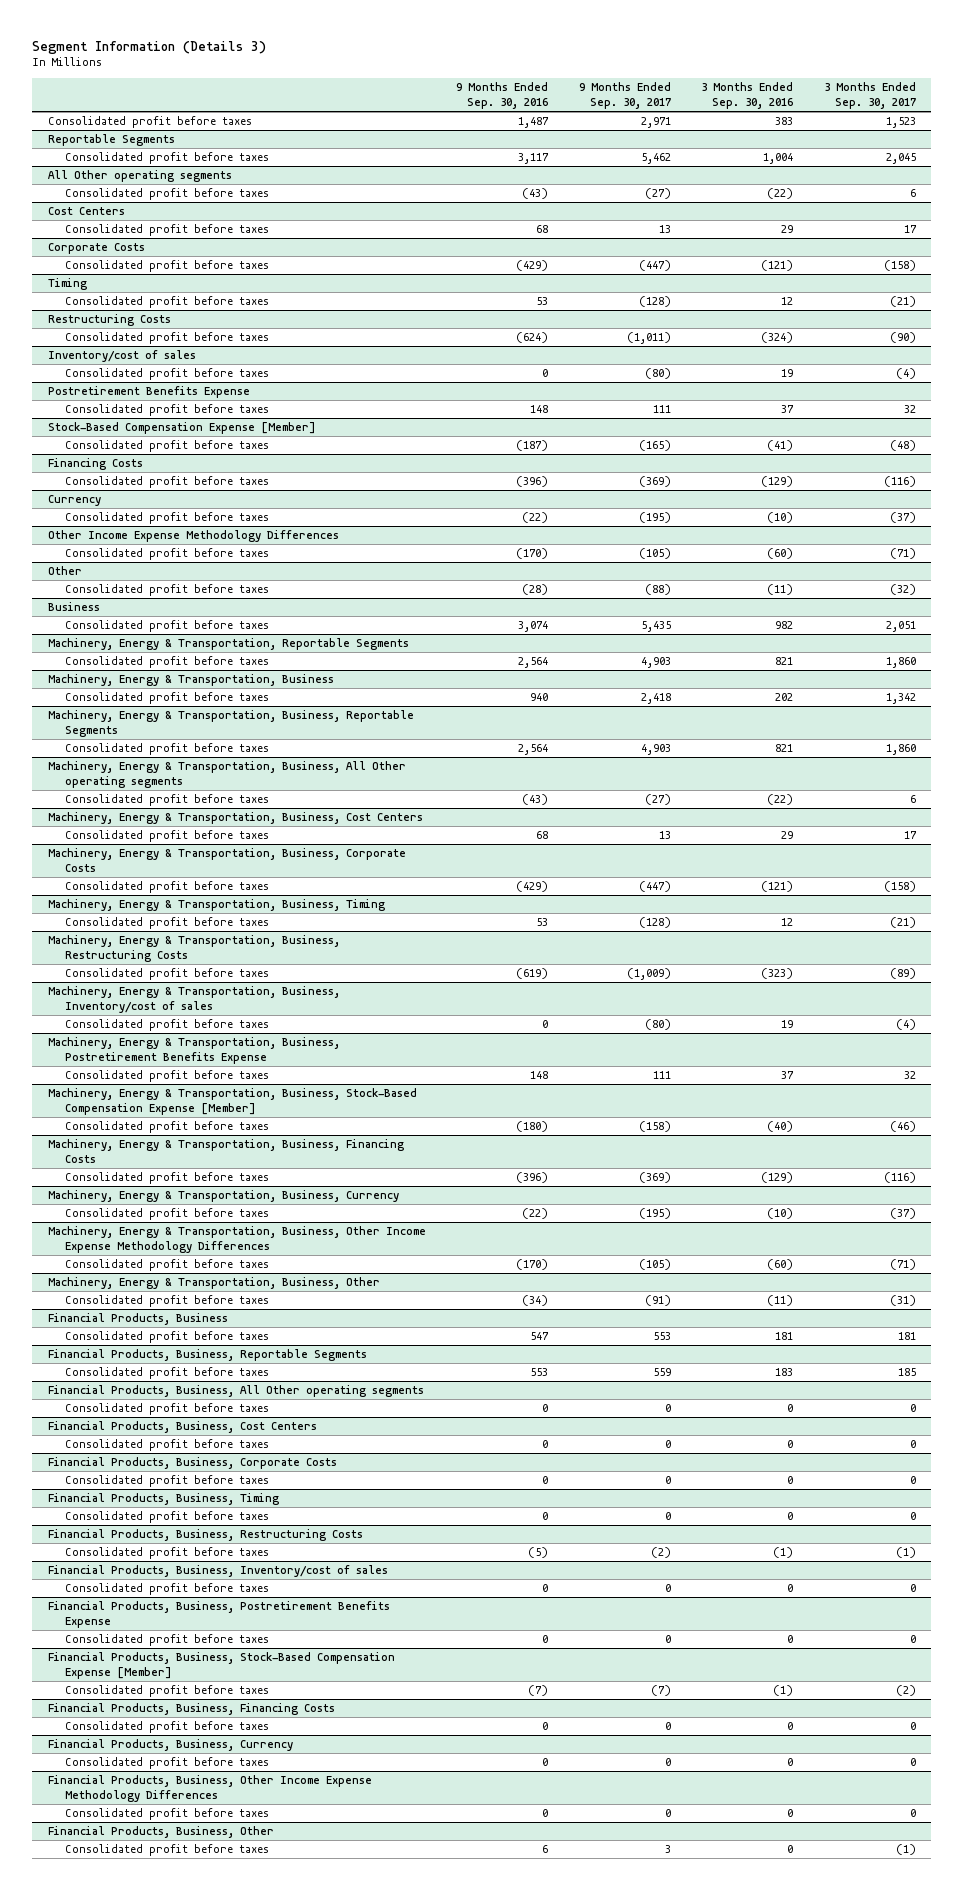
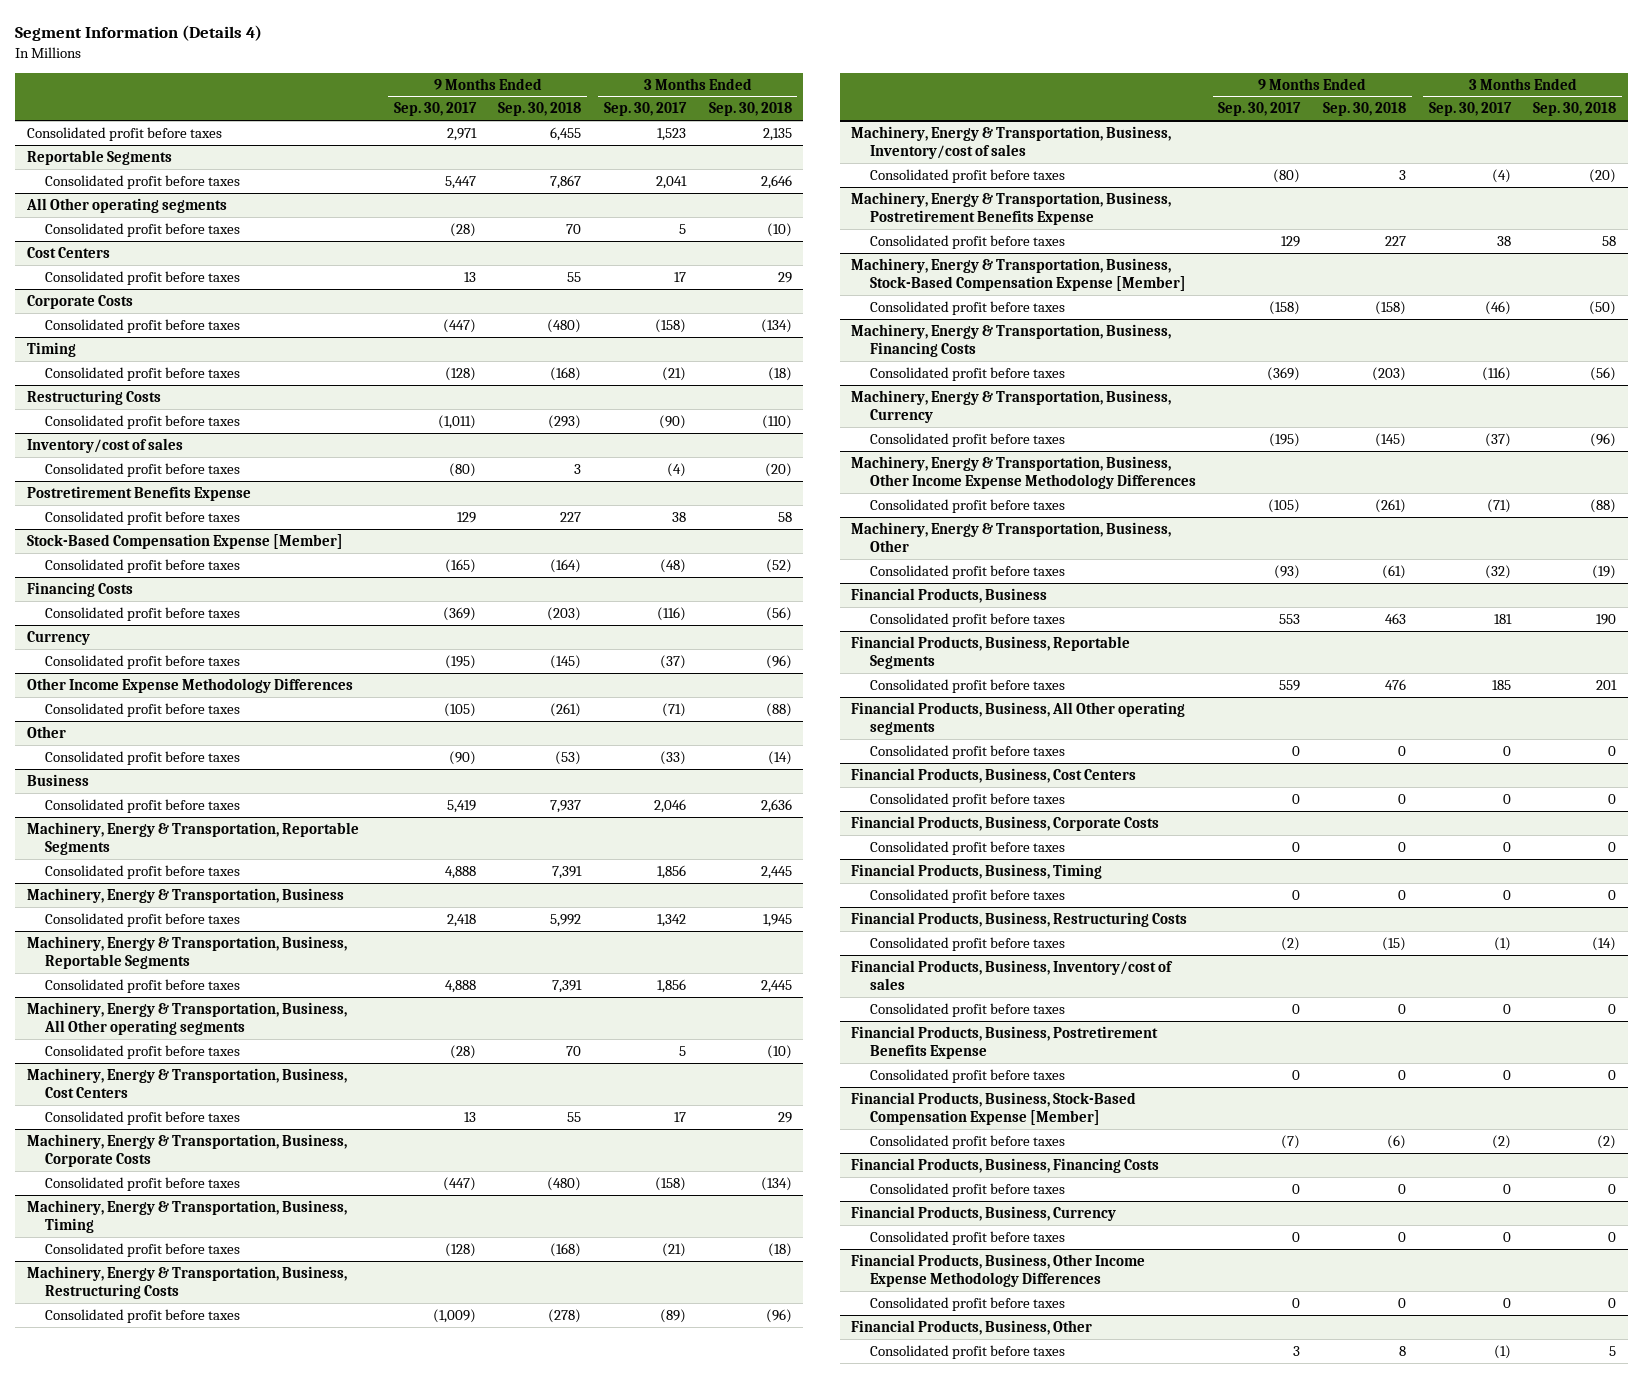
[32,40,267,54] Segment Information (Details 3) -> [15,25,263,42] Segment Information (Details 4)
[456,82,549,110] 9 Months Ended Sep. 30, 2016 -> none
[701,82,794,110] 3 Months Ended Sep. 30, 2016 -> none
none -> [498,102,582,117] Sep. 30, 2018
none -> [708,102,792,117] Sep. 30, 2018
[640,153,671,165] 5,462 -> [444,175,476,189] 5,447
[885,153,916,165] 2,045 -> [656,175,688,189] 2,041
[644,188,671,200] (27) -> [449,222,476,237] (28)
[909,189,916,198] 6 -> [679,223,687,234] 5
[652,405,671,414] 111 -> [456,511,476,523] 129
[903,405,916,414] 32 -> [672,511,687,522] 38
[644,584,671,596] (88) -> [448,750,476,765] (90)
[889,584,916,596] (32) -> [660,750,687,765] (33)
[640,621,671,633] 5,435 -> [446,799,476,813] 5,419
[885,621,916,633] 2,051 -> [654,798,687,813] 2,046
[640,657,671,669] 4,903 -> [444,865,476,879] 4,888
[885,657,916,669] 1,860 -> [657,864,687,879] 1,856
[640,744,671,756] 4,903 -> [444,979,476,993] 4,888
[885,744,916,756] 1,860 -> [657,978,687,993] 1,856
[644,794,671,806] (27) -> [449,1044,476,1059] (28)
[909,795,916,804] 6 -> [679,1045,687,1056] 5
[652,1071,671,1080] 111 -> [1281,235,1301,247] 129
[903,1071,916,1080] 32 -> [1496,235,1511,246] 38
[644,1295,671,1307] (91) -> [1274,564,1301,579] (93)
[889,1295,916,1307] (31) -> [1484,564,1511,579] (32)

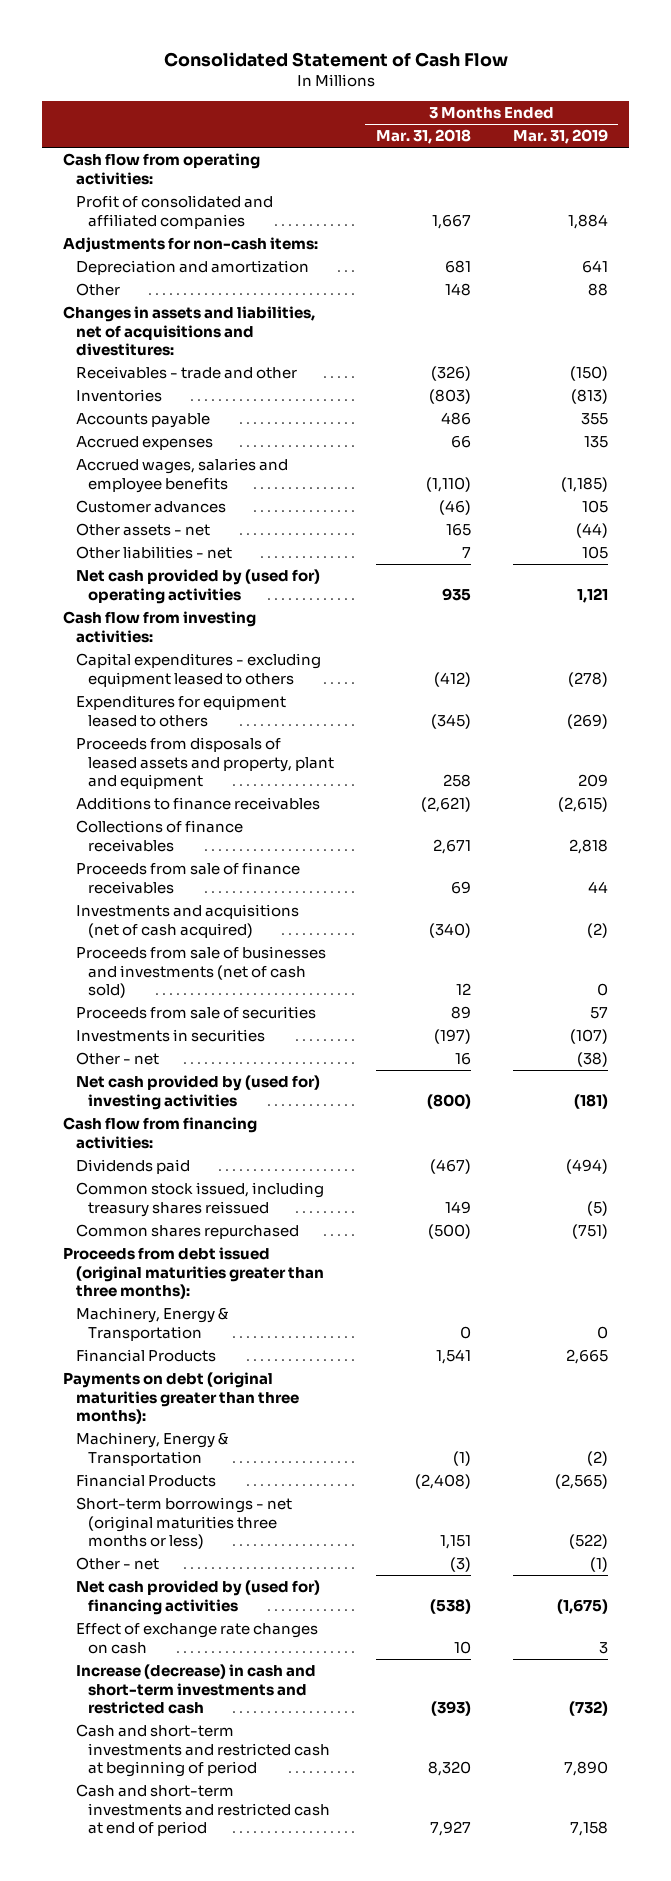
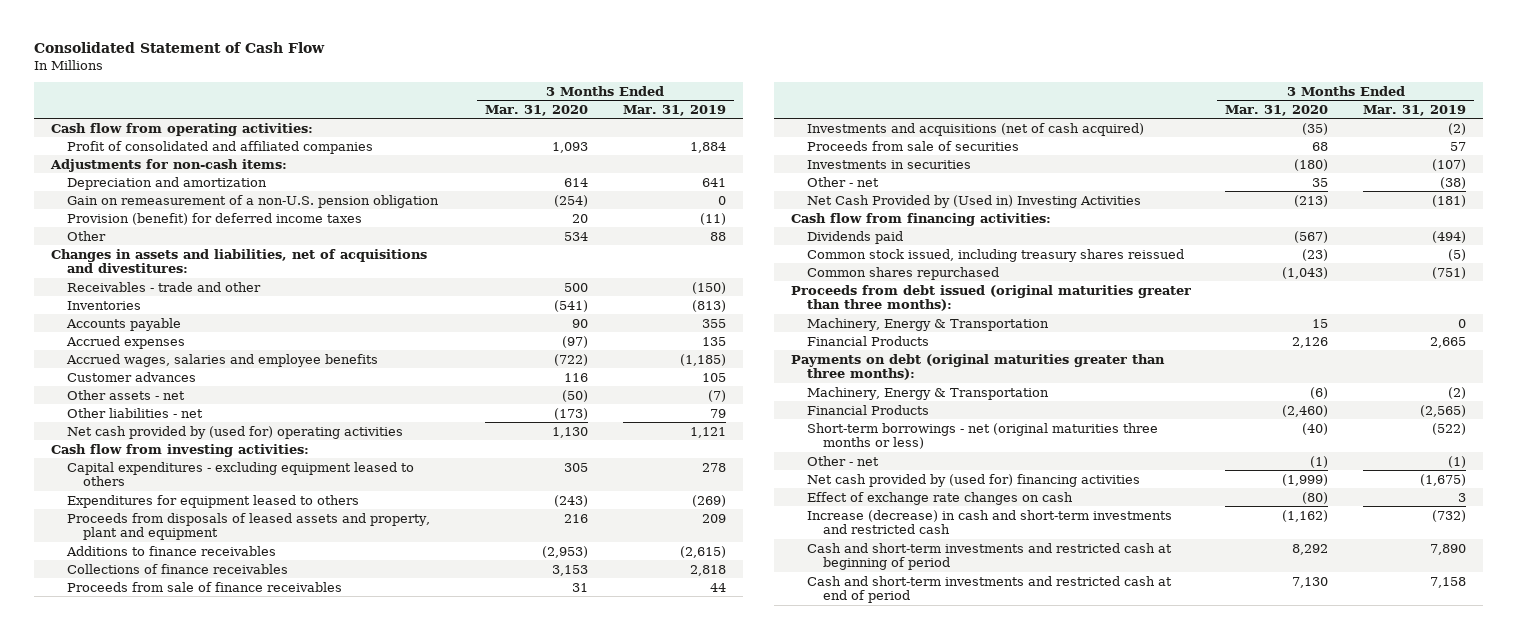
[375,129,471,145] Mar. 31, 2018 -> none
none -> [485,104,589,116] Mar. 31, 2020
none -> [67,194,440,208] Gain on remeasurement of a non-U.S. pension obligation
none -> [67,212,363,225] Provision (benefit) for deferred income taxes
[575,523,608,539] (44) -> [707,389,726,402] (7)
[581,546,608,560] 105 -> [709,408,726,418] 79
[567,671,608,687] (278) -> [701,462,726,472] 278
[75,946,326,999] Proceeds from sale of businesses and investments (net of cash sold) -> none
[75,1075,320,1110] Net cash provided by (used for) investing activities -> [807,194,1142,208] Net Cash Provided by (Used in) Investing Activities

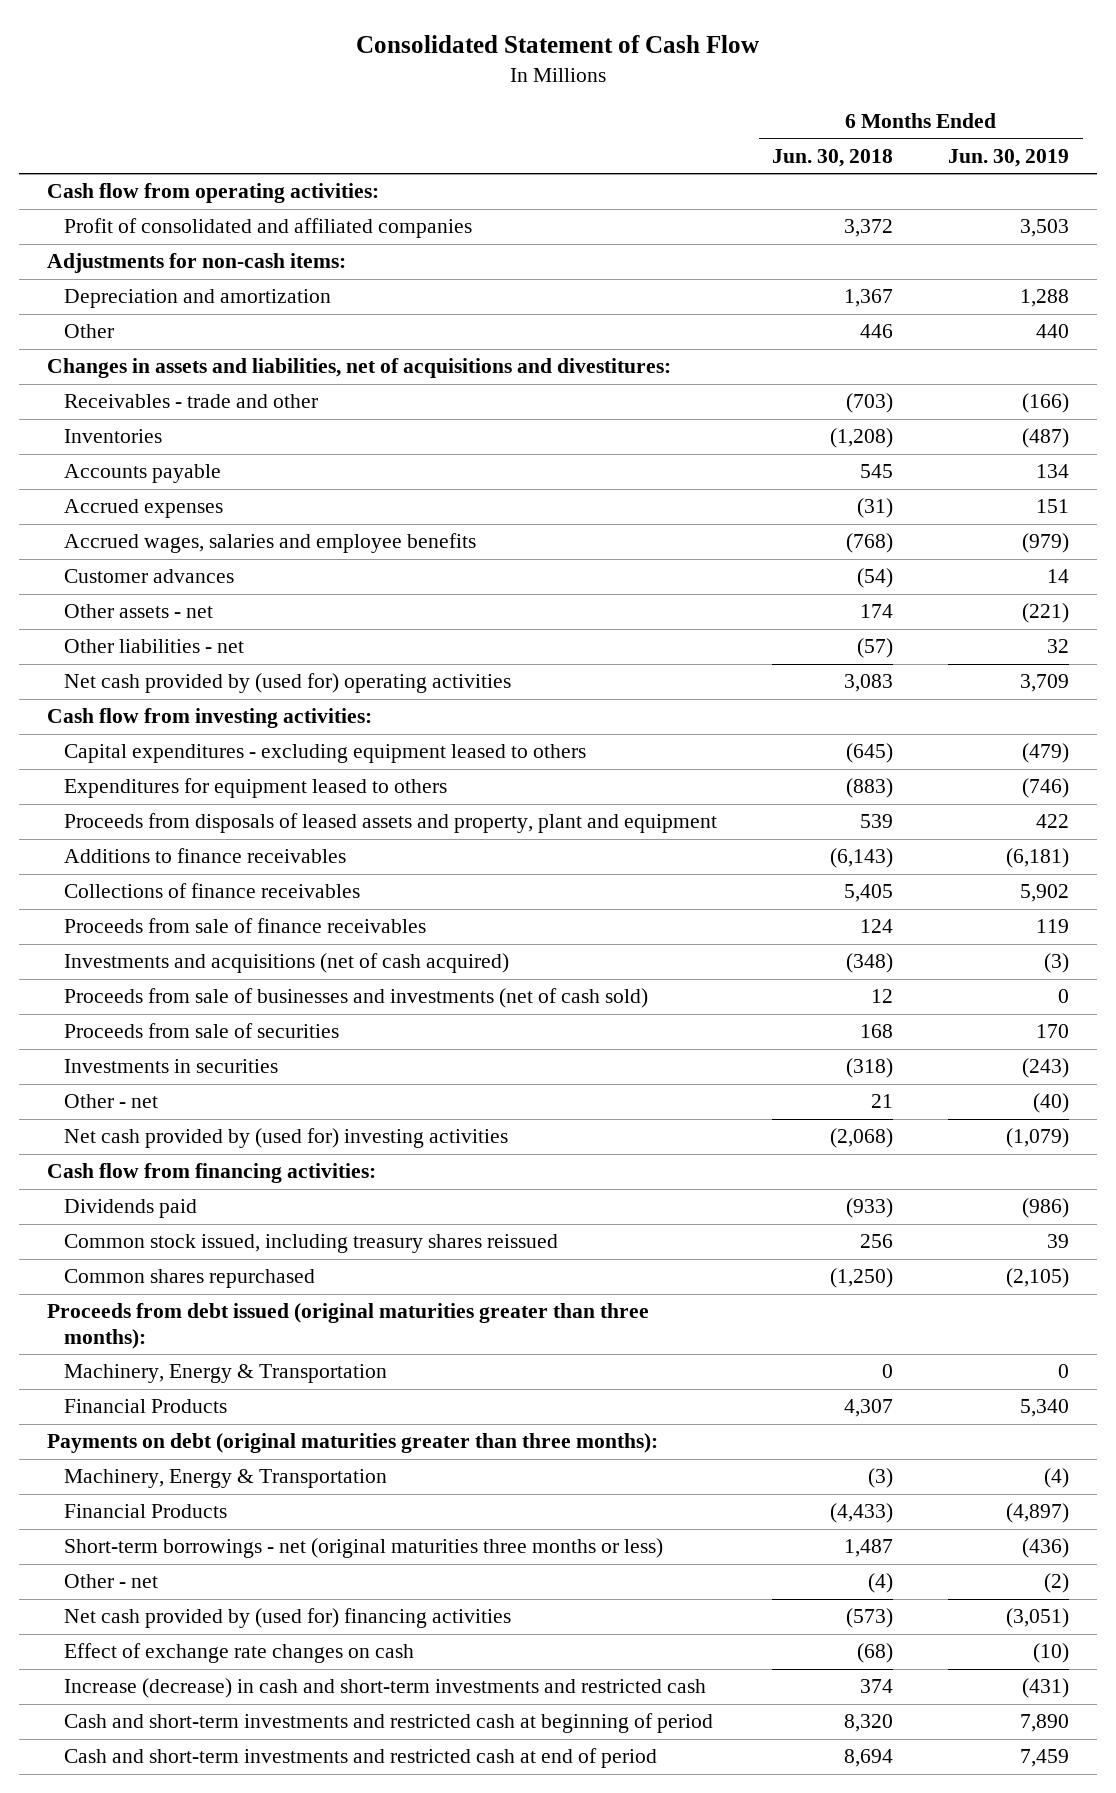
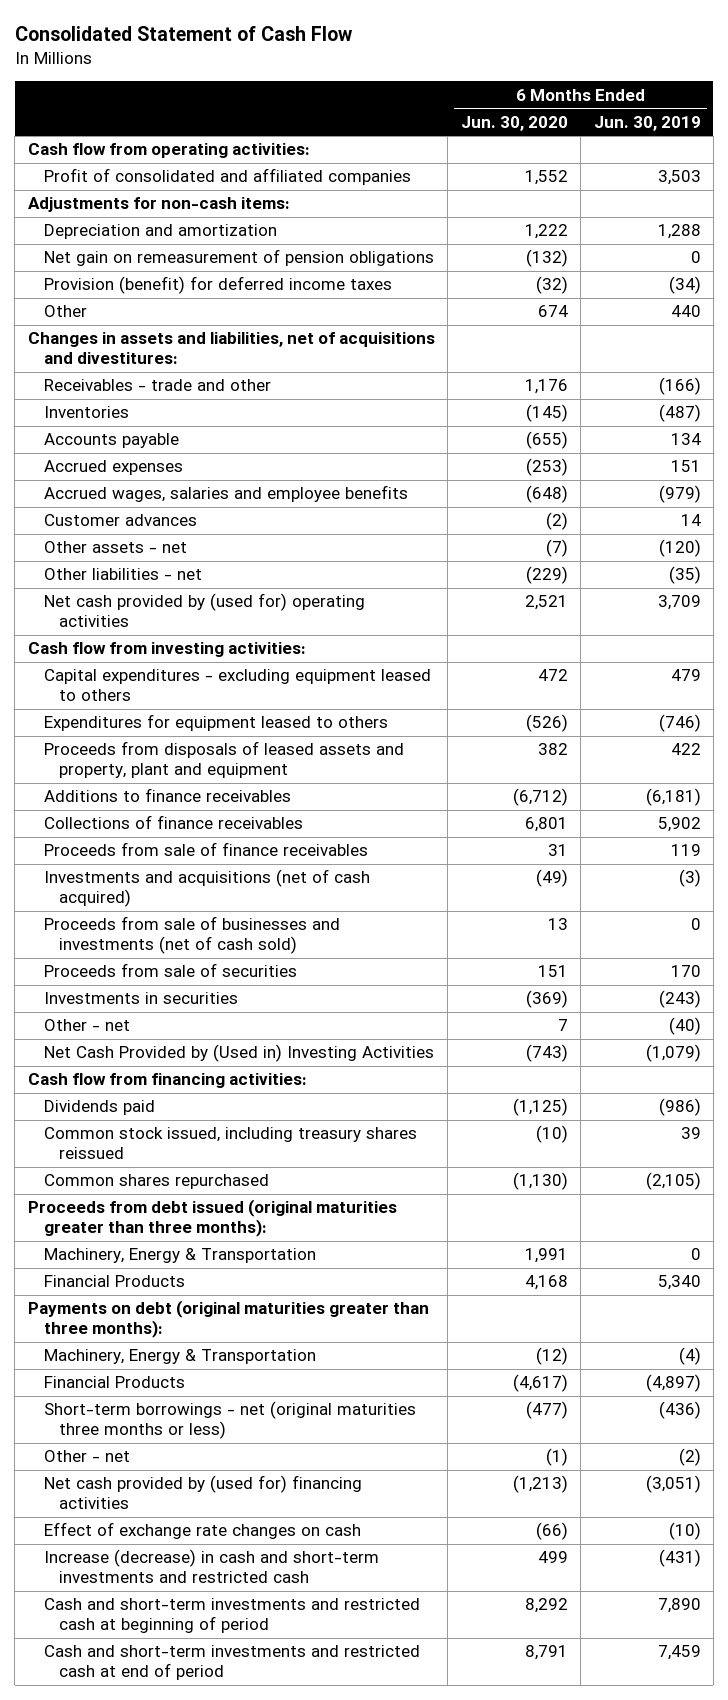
[772,148,894,167] Jun. 30, 2018 -> none
none -> [460,115,568,131] Jun. 30, 2020
none -> [43,249,434,267] Net gain on remeasurement of pension obligations
none -> [43,276,392,295] Provision (benefit) for deferred income taxes
[1022,603,1070,624] (221) -> [658,539,701,558] (120)
[1047,639,1070,654] 32 -> [668,566,701,585] (35)
[1022,743,1070,764] (479) -> [670,669,701,682] 479
[64,1128,509,1149] Net cash provided by (used for) investing activities -> [43,1044,434,1063] Net Cash Provided by (Used in) Investing Activities

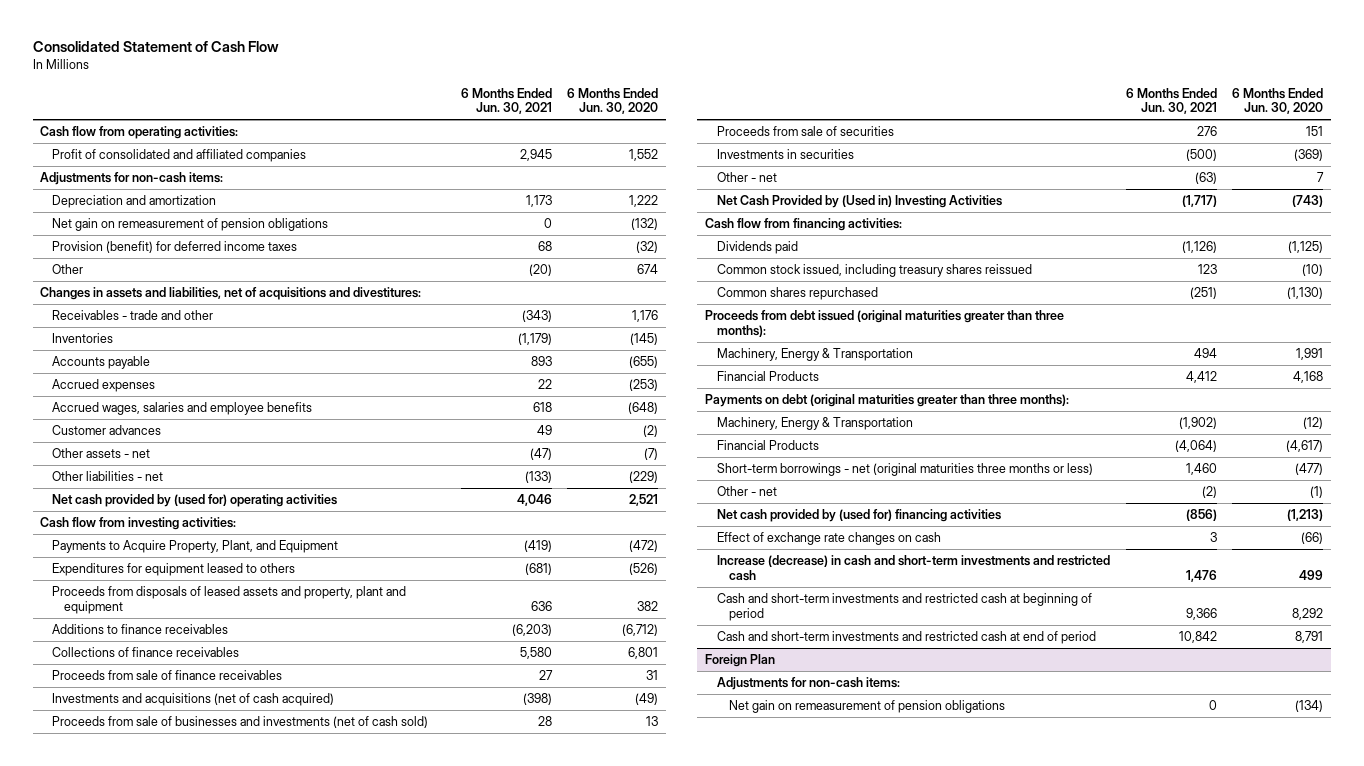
[593,115,701,131] Jun. 30, 2019 -> none
none -> [460,87,552,115] 6 Months Ended Jun. 30, 2021
[43,669,431,702] Capital expenditures - excluding equipment leased to others -> none
none -> [52,540,339,554] Payments to Acquire Property, Plant, and Equipment
none -> [705,654,776,668] Foreign Plan
none -> [717,677,901,691] Adjustments for non-cash items:
none -> [728,700,1005,714] Net gain on remeasurement of pension obligations

